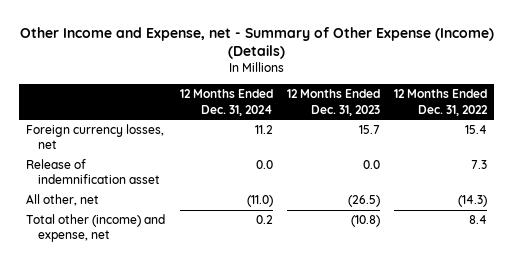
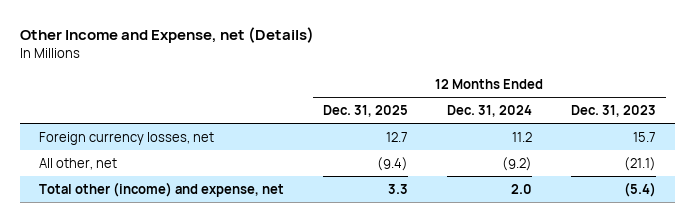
[19,26,494,60] Other Income and Expense, net - Summary of Other Expense (Income) (Details) -> [19,27,314,44] Other Income and Expense, net (Details)
[394,89,489,116] 12 Months Ended Dec. 31, 2022 -> none
none -> [323,105,409,118] Dec. 31, 2025
[26,159,161,185] Release of indemnification asset -> none
[246,195,273,208] (11.0) -> [501,156,532,171] (9.2)
[347,195,380,208] (26.5) -> [623,156,656,171] (21.1)
[255,215,273,225] 0.2 -> [510,183,532,194] 2.0
[350,215,380,228] (10.8) -> [623,181,656,197] (5.4)

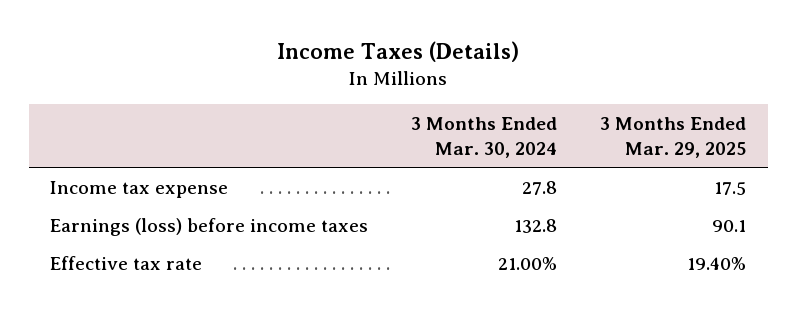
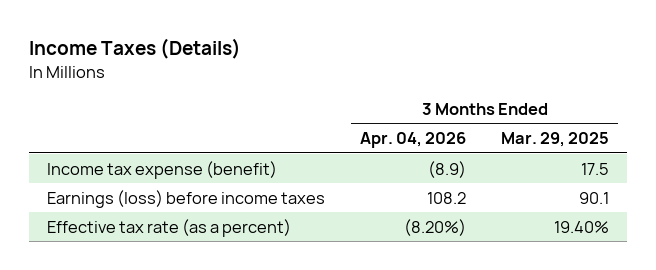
[411,116,558,158] 3 Months Ended Mar. 30, 2024 -> none
none -> [360,132,467,149] Apr. 04, 2026
[50,180,229,198] Income tax expense -> [46,160,277,179] Income tax expense (benefit)
[50,255,203,270] Effective tax rate -> [46,218,291,237] Effective tax rate (as a percent)

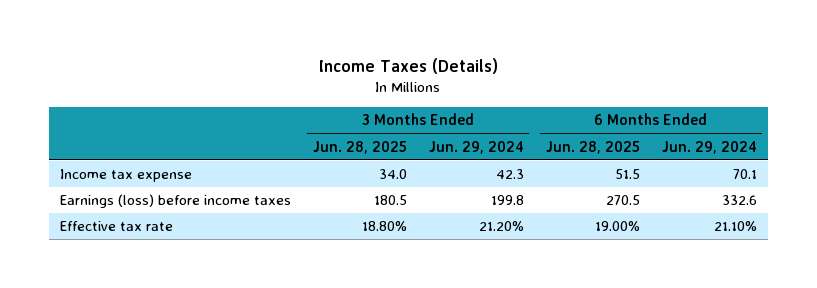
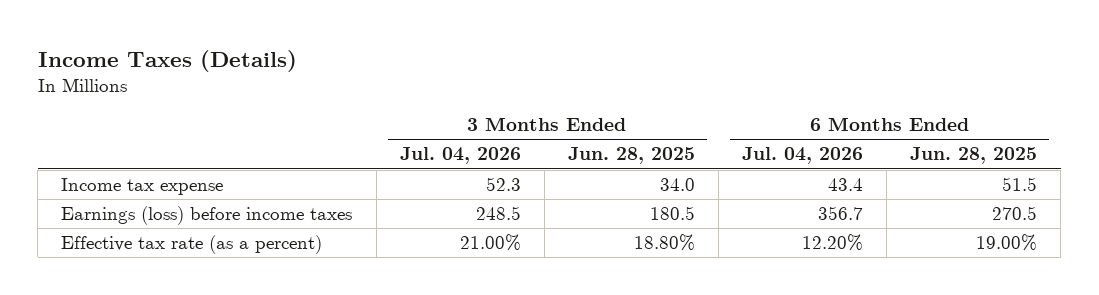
[428,140,524,154] Jun. 29, 2024 -> none
[661,140,757,154] Jun. 29, 2024 -> none
none -> [399,147,521,165] Jul. 04, 2026
none -> [742,147,864,165] Jul. 04, 2026
[59,221,173,232] Effective tax rate -> [61,235,323,255] Effective tax rate (as a percent)

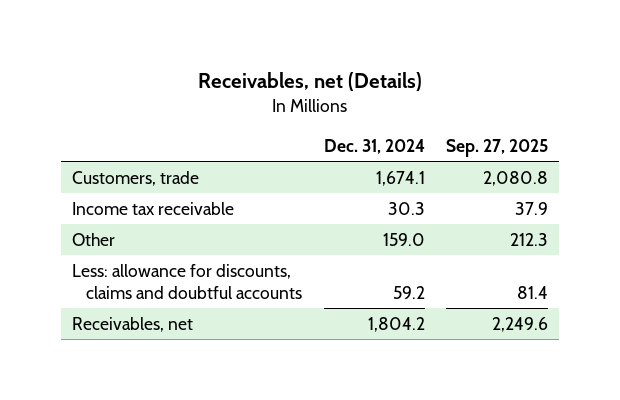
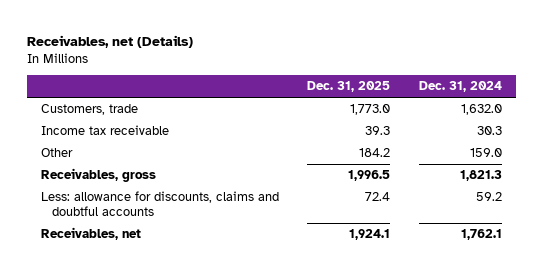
[446,138,549,157] Sep. 27, 2025 -> none
none -> [307,81,391,93] Dec. 31, 2025
[375,170,425,186] 1,674.1 -> [460,104,502,116] 1,632.0
none -> [41,168,157,183] Receivables, gross
[367,316,425,332] 1,804.2 -> [460,229,502,241] 1,762.1

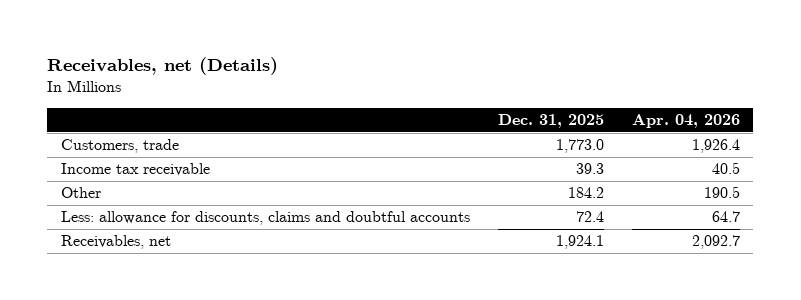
[418,81,502,93] Dec. 31, 2024 -> none
none -> [631,114,740,129] Apr. 04, 2026
[41,168,157,183] Receivables, gross -> none

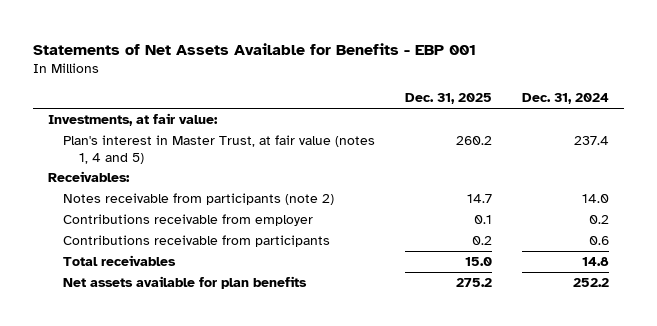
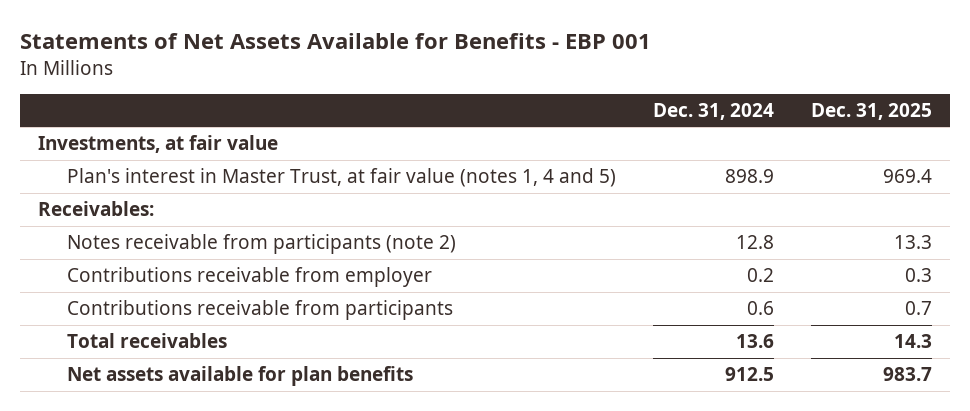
[48,113,219,127] Investments, at fair value: -> [38,135,279,154] Investments, at fair value
[456,136,493,146] 260.2 -> [882,169,932,184] 969.4
[574,136,610,146] 237.4 -> [724,169,774,184] 898.9
[467,194,493,204] 14.7 -> [893,235,932,250] 13.3
[582,194,610,204] 14.0 -> [735,235,774,250] 12.8
[474,215,493,225] 0.1 -> [904,268,932,283] 0.3
[472,236,493,246] 0.2 -> [904,301,932,316] 0.7
[465,257,493,267] 15.0 -> [893,334,932,349] 14.3
[582,257,610,267] 14.8 -> [735,334,774,349] 13.6
[456,278,493,288] 275.2 -> [882,367,932,382] 983.7
[573,278,610,288] 252.2 -> [724,367,774,382] 912.5

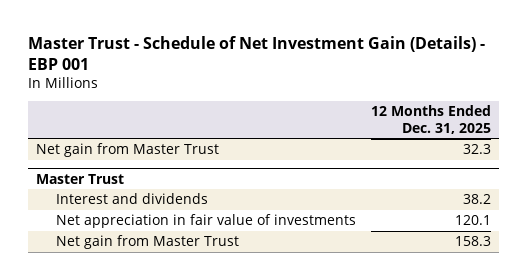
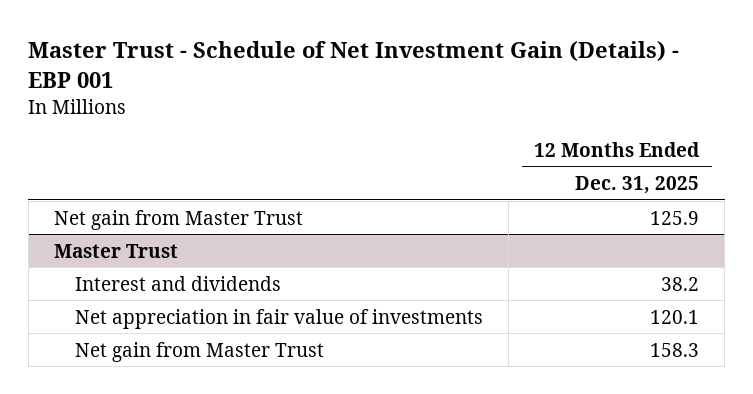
[463,144,492,155] 32.3 -> [650,210,700,225] 125.9

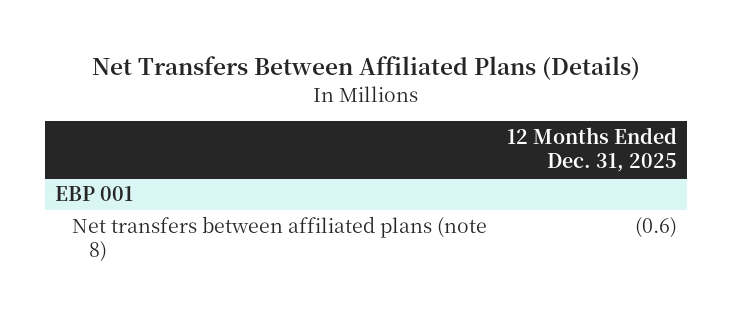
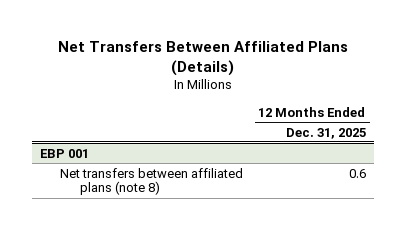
[634,217,677,239] (0.6) -> [348,168,366,178] 0.6

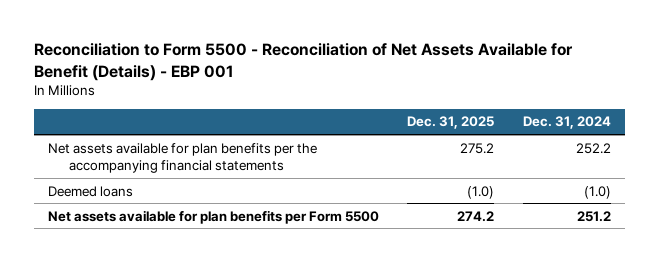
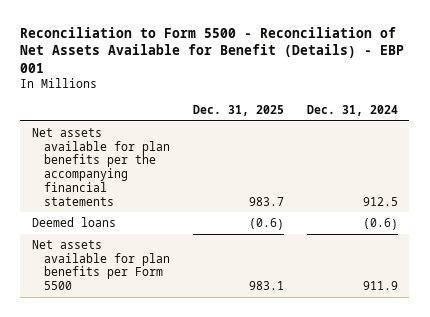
[460,142,495,154] 275.2 -> [249,196,285,206] 983.7
[575,142,611,154] 252.2 -> [362,196,398,206] 912.5
[467,185,495,199] (1.0) -> [249,217,285,230] (0.6)
[583,185,611,199] (1.0) -> [362,217,398,230] (0.6)
[457,210,495,222] 274.2 -> [249,281,285,291] 983.1
[576,210,611,222] 251.2 -> [362,281,398,291] 911.9

